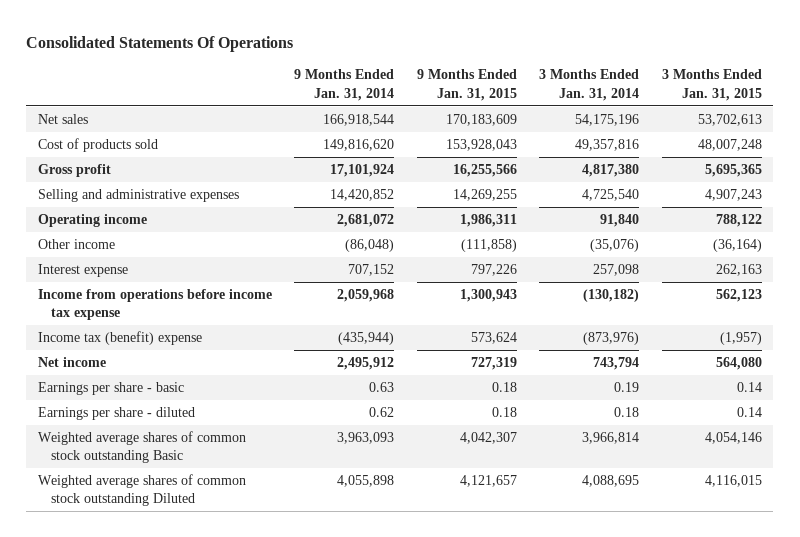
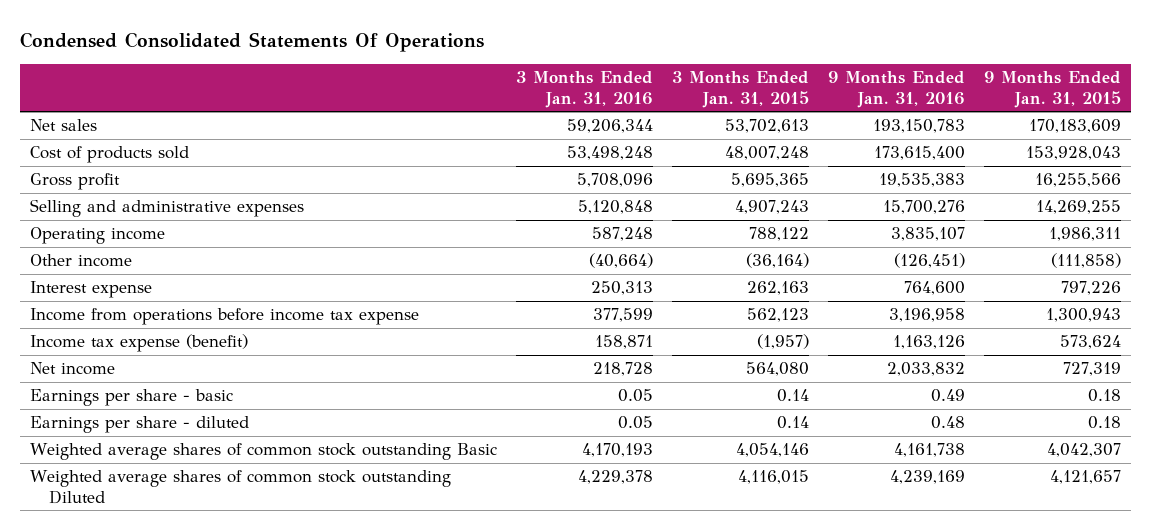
[26,36,294,53] Consolidated Statements Of Operations -> [20,31,485,52] Condensed Consolidated Statements Of Operations
[294,69,395,101] 9 Months Ended Jan. 31, 2014 -> none
[539,69,640,101] 3 Months Ended Jan. 31, 2014 -> none
none -> [516,71,654,108] 3 Months Ended Jan. 31, 2016
none -> [828,71,966,108] 9 Months Ended Jan. 31, 2016
[37,331,202,346] Income tax (benefit) expense -> [29,334,248,353] Income tax expense (benefit)

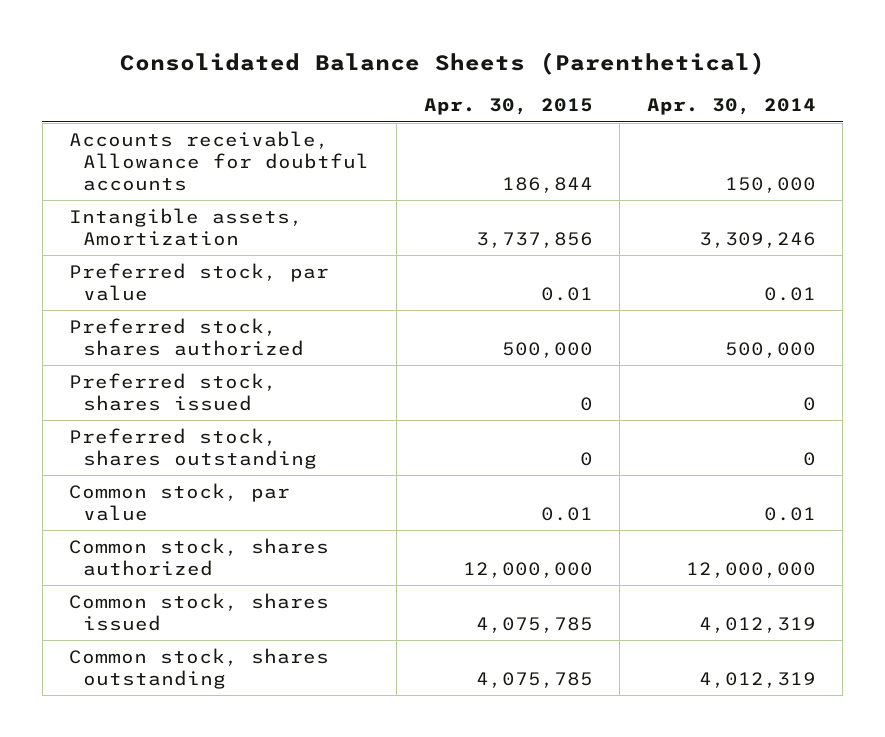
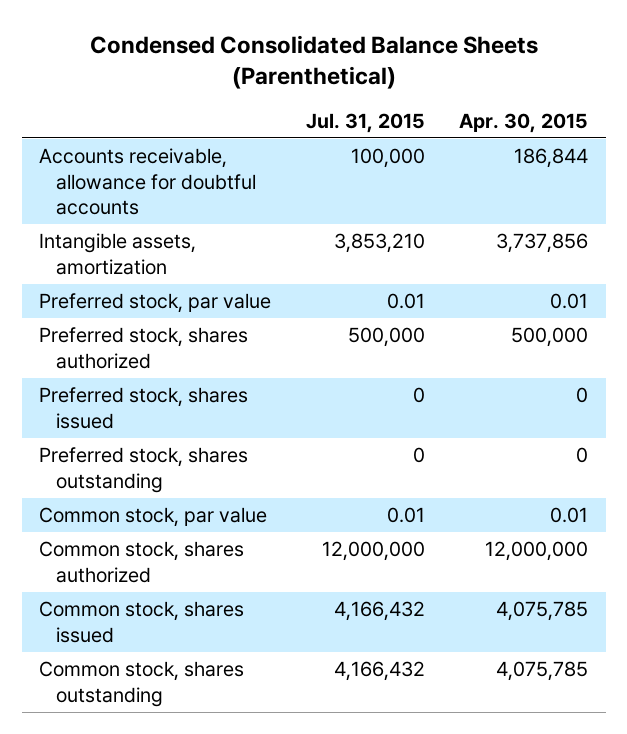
[119,52,765,76] Consolidated Balance Sheets (Parenthetical) -> [89,34,538,89] Condensed Consolidated Balance Sheets (Parenthetical)
[646,98,816,116] Apr. 30, 2014 -> none
none -> [305,113,425,134] Jul. 31, 2015
[69,130,370,191] Accounts receivable, Allowance for doubtful accounts -> [39,148,256,216] Accounts receivable, allowance for doubtful accounts
[69,207,304,246] Intangible assets, Amortization -> [39,233,197,275] Intangible assets, amortization

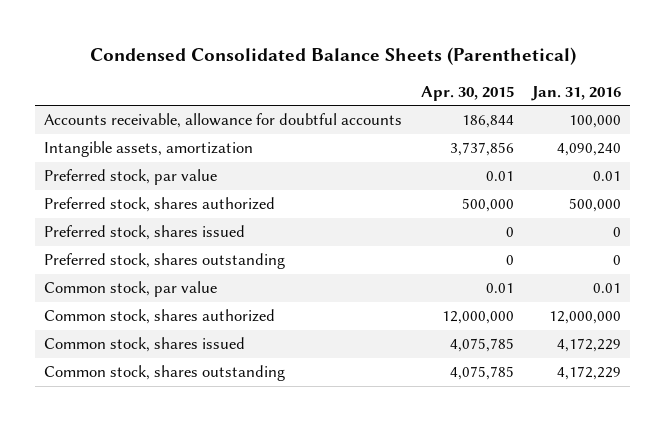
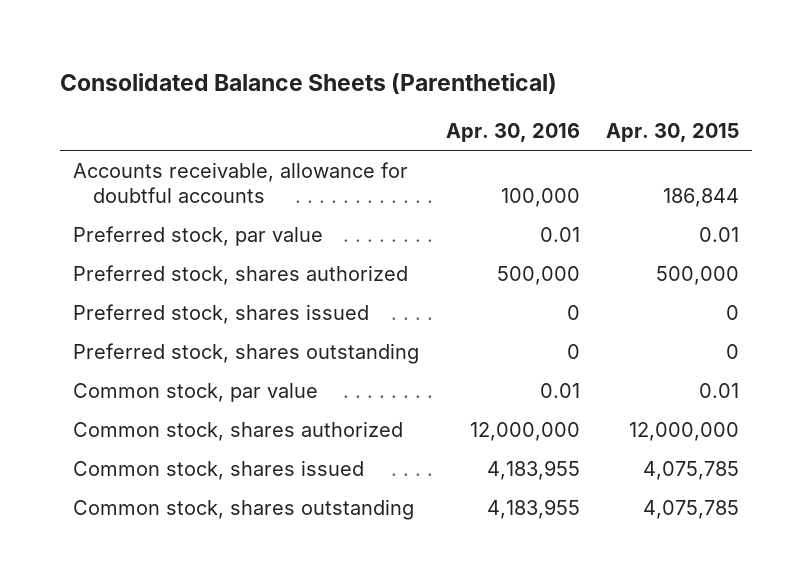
[89,47,576,66] Condensed Consolidated Balance Sheets (Parenthetical) -> [60,73,558,95] Consolidated Balance Sheets (Parenthetical)
[530,86,621,102] Jan. 31, 2016 -> none
none -> [445,122,580,142] Apr. 30, 2016
[44,141,254,158] Intangible assets, amortization -> none

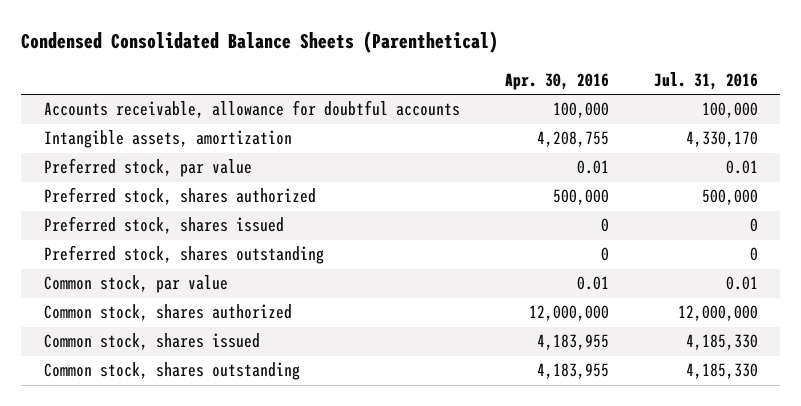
[60,73,558,95] Consolidated Balance Sheets (Parenthetical) -> [21,30,499,53] Condensed Consolidated Balance Sheets (Parenthetical)
[605,122,739,142] Apr. 30, 2015 -> none
none -> [653,71,758,90] Jul. 31, 2016
none -> [43,130,292,149] Intangible assets, amortization

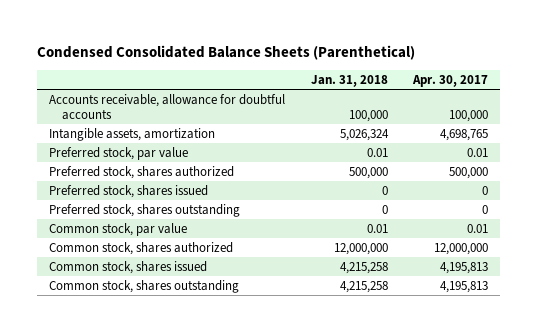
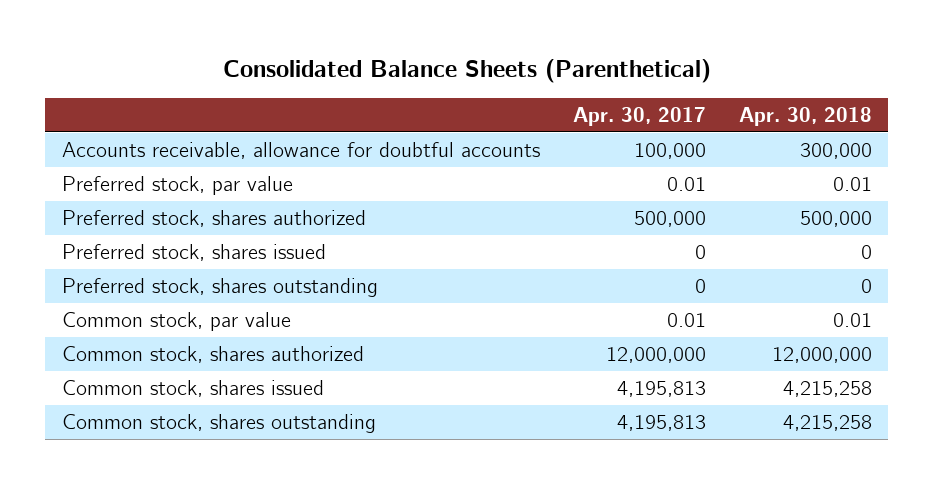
[36,44,415,60] Condensed Consolidated Balance Sheets (Parenthetical) -> [222,59,711,84] Consolidated Balance Sheets (Parenthetical)
[310,74,388,87] Jan. 31, 2018 -> none
none -> [738,107,872,127] Apr. 30, 2018
[49,127,216,141] Intangible assets, amortization -> none

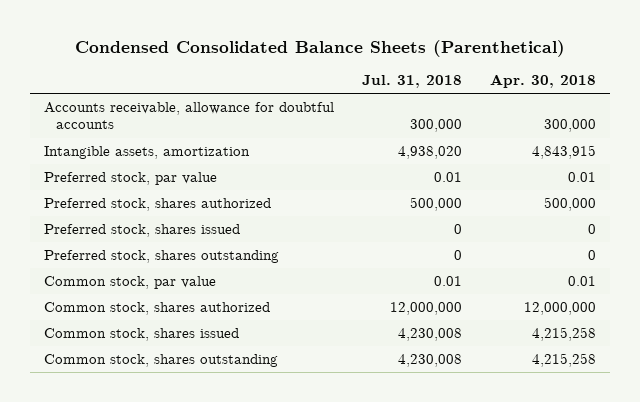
[222,59,711,84] Consolidated Balance Sheets (Parenthetical) -> [75,39,566,57] Condensed Consolidated Balance Sheets (Parenthetical)
[572,107,706,127] Apr. 30, 2017 -> none
none -> [362,75,463,89] Jul. 31, 2018
none -> [44,146,251,160] Intangible assets, amortization

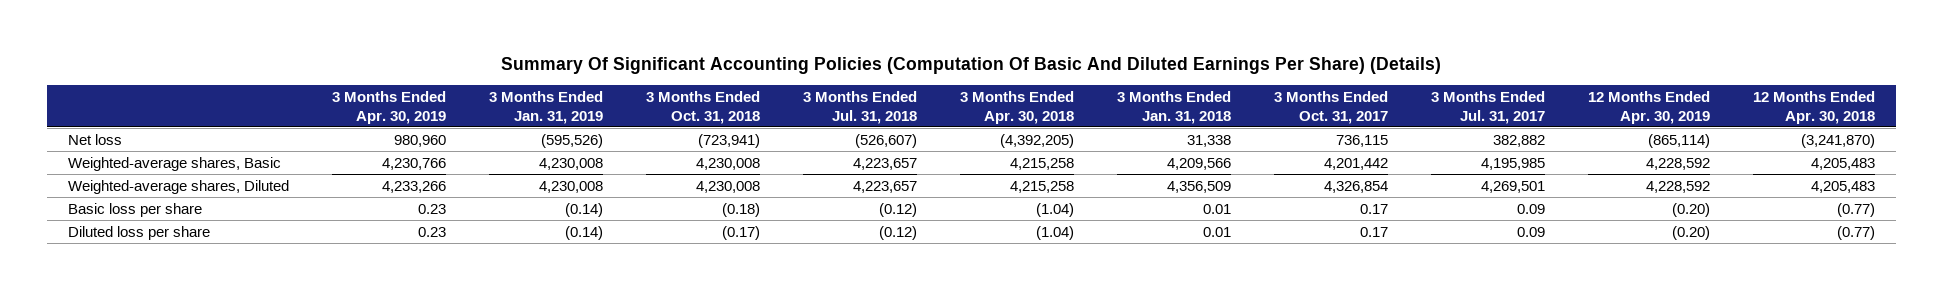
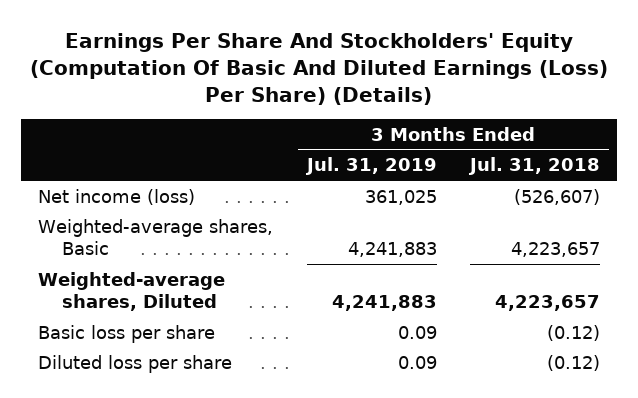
[501,56,1442,74] Summary Of Significant Accounting Policies (Computation Of Basic And Diluted Earnings Per Share) (Details) -> [30,33,609,106] Earnings Per Share And Stockholders' Equity (Computation Of Basic And Diluted Earnings (Loss) Per Share) (Details)
[331,90,446,124] 3 Months Ended Apr. 30, 2019 -> none
[488,90,603,124] 3 Months Ended Jan. 31, 2019 -> none
[645,90,760,124] 3 Months Ended Oct. 31, 2018 -> none
[959,90,1074,124] 3 Months Ended Apr. 30, 2018 -> none
[1116,90,1231,124] 3 Months Ended Jan. 31, 2018 -> none
[1273,90,1388,124] 3 Months Ended Oct. 31, 2017 -> none
[1430,90,1545,124] 3 Months Ended Jul. 31, 2017 -> none
[1587,90,1710,124] 12 Months Ended Apr. 30, 2019 -> none
[1752,90,1875,124] 12 Months Ended Apr. 30, 2018 -> none
none -> [304,157,437,176] Jul. 31, 2019
[68,133,123,145] Net loss -> [38,188,196,205] Net income (loss)

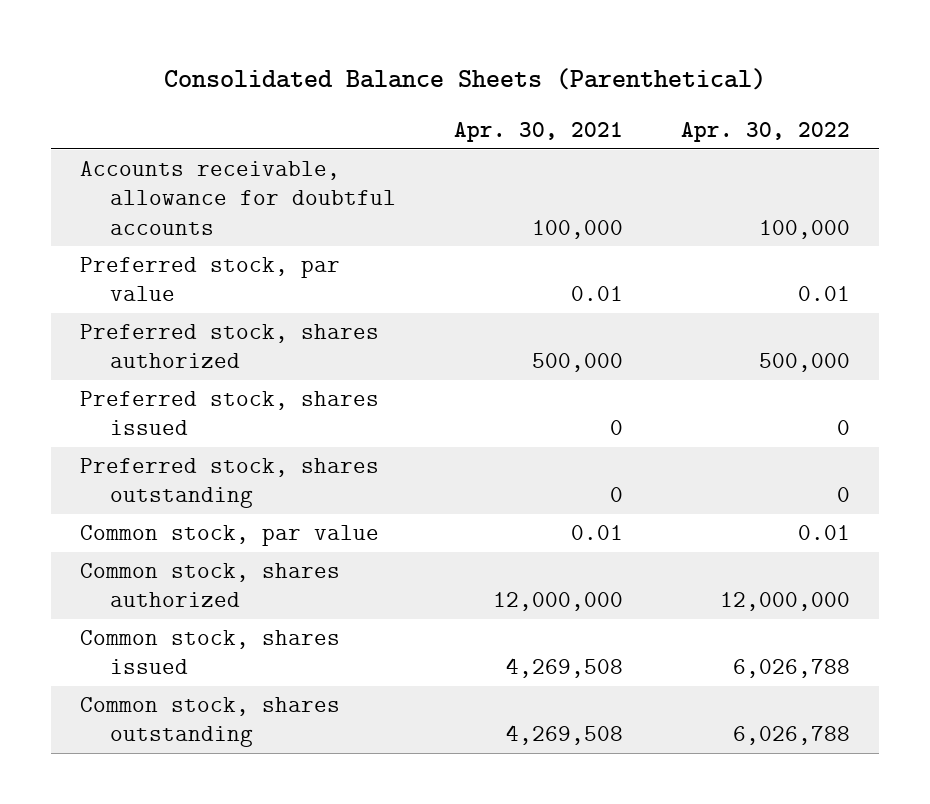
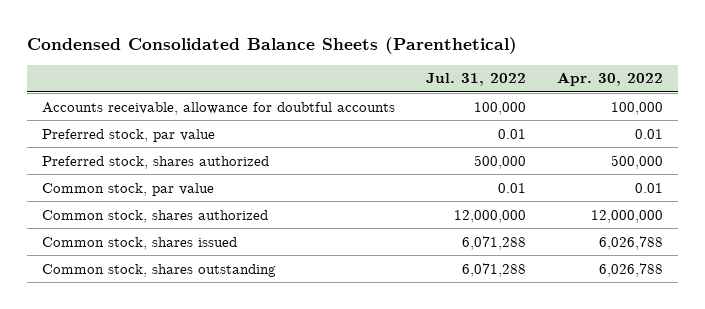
[163,68,766,91] Consolidated Balance Sheets (Parenthetical) -> [26,36,517,54] Condensed Consolidated Balance Sheets (Parenthetical)
[453,121,623,142] Apr. 30, 2021 -> none
none -> [426,73,527,87] Jul. 31, 2022
[79,391,379,436] Preferred stock, shares issued -> none
[79,458,379,509] Preferred stock, shares outstanding -> none

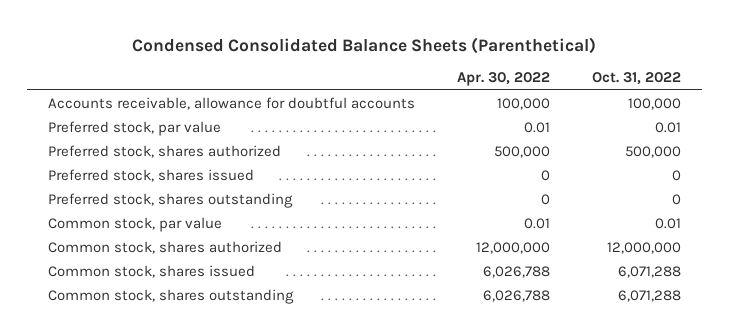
[426,73,527,87] Jul. 31, 2022 -> none
none -> [591,72,681,86] Oct. 31, 2022
none -> [48,168,255,182] Preferred stock, shares issued
none -> [48,192,294,208] Preferred stock, shares outstanding

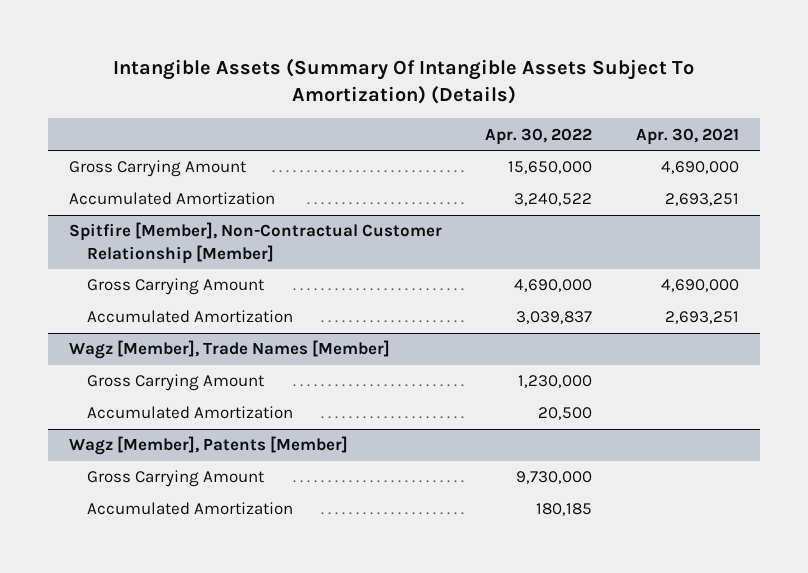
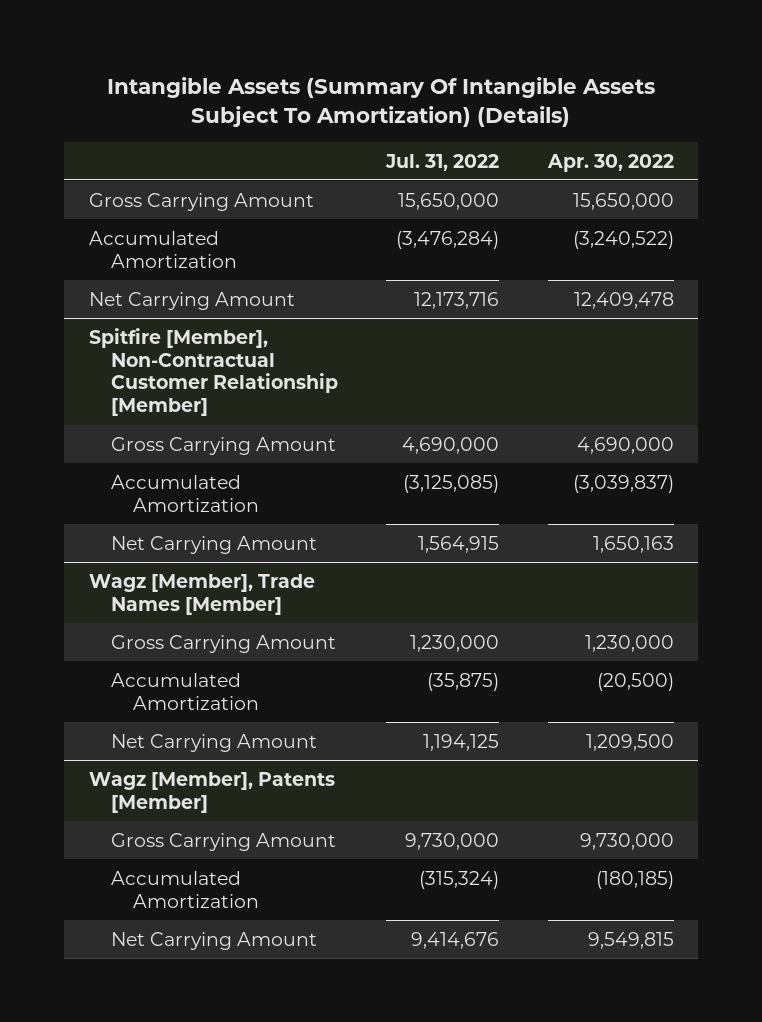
[635,127,739,145] Apr. 30, 2021 -> none
none -> [385,153,500,171] Jul. 31, 2022
[514,193,593,207] 3,240,522 -> [572,230,674,249] (3,240,522)
none -> [88,291,295,310] Net Carrying Amount
[516,311,593,325] 3,039,837 -> [572,474,674,493] (3,039,837)
none -> [110,535,317,554] Net Carrying Amount
[538,407,593,421] 20,500 -> [596,672,674,691] (20,500)
none -> [110,733,317,752] Net Carrying Amount
[536,503,593,517] 180,185 -> [595,870,674,889] (180,185)
none -> [110,931,317,950] Net Carrying Amount

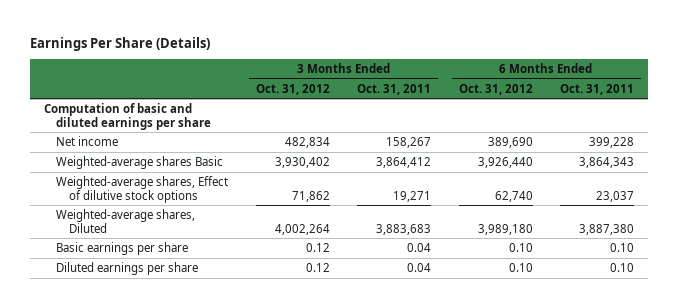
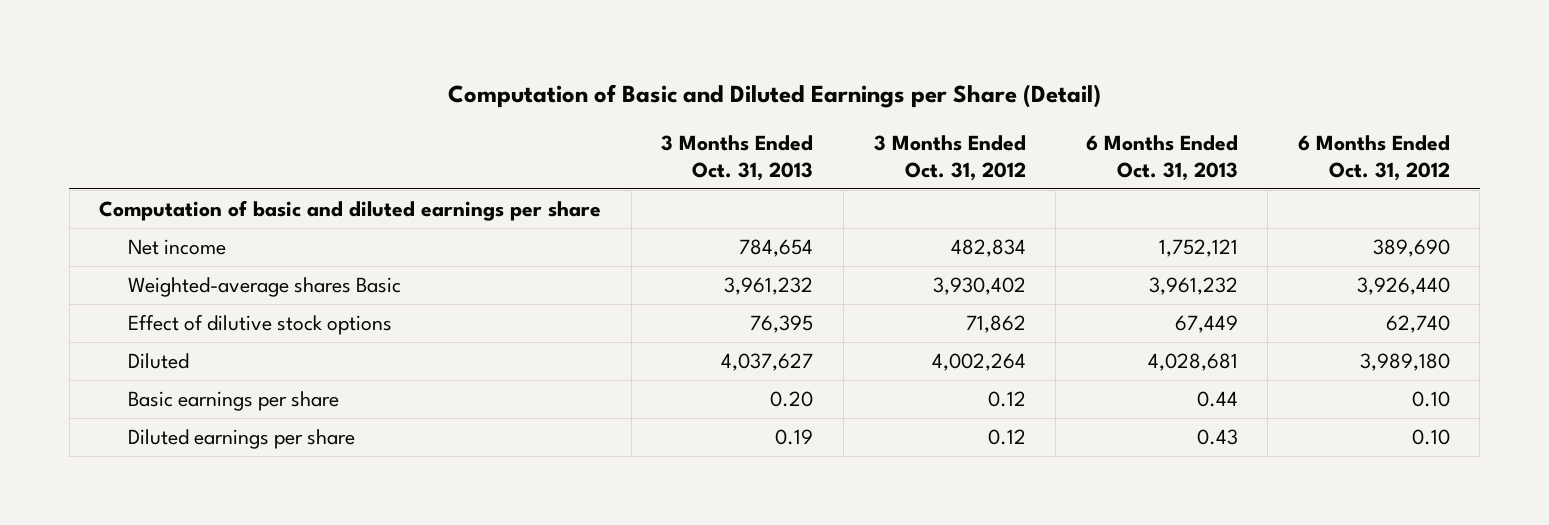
[30,36,211,51] Earnings Per Share (Details) -> [447,84,1101,109] Computation of Basic and Diluted Earnings per Share (Detail)
[357,83,432,95] Oct. 31, 2011 -> none
[560,83,635,95] Oct. 31, 2011 -> none
none -> [661,134,814,181] 3 Months Ended Oct. 31, 2013
none -> [1085,134,1238,181] 6 Months Ended Oct. 31, 2013
[56,175,229,203] Weighted-average shares, Effect of dilutive stock options -> [128,314,393,336] Effect of dilutive stock options
[56,208,196,233] Weighted-average shares, Diluted -> [128,353,190,370] Diluted

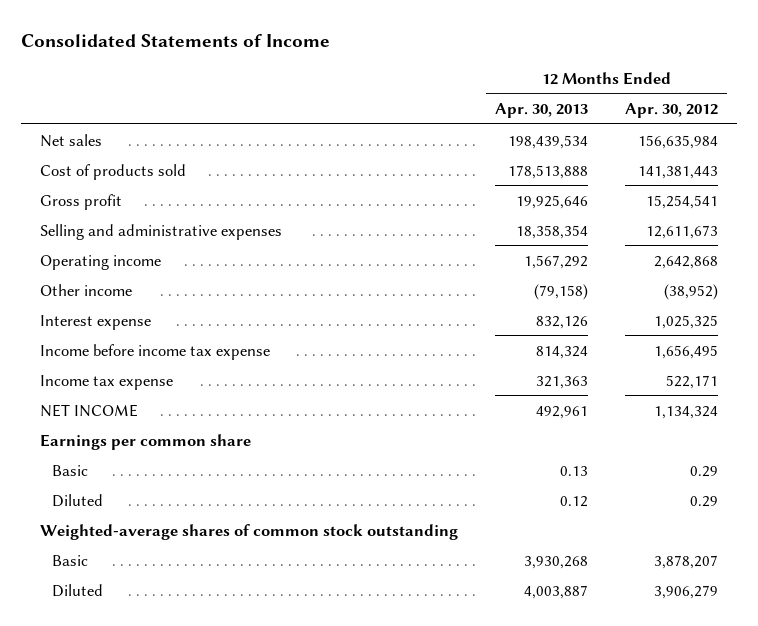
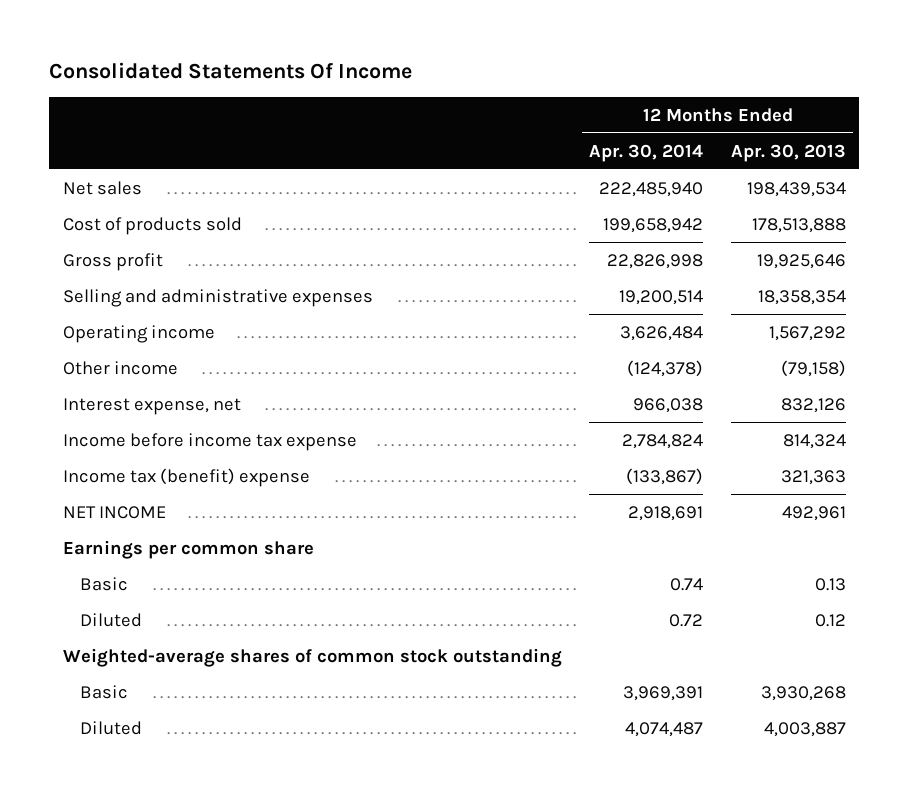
[21,33,331,47] Consolidated Statements of Income -> [49,62,413,80] Consolidated Statements Of Income
[625,103,719,119] Apr. 30, 2012 -> none
none -> [589,143,704,162] Apr. 30, 2014
[39,314,151,330] Interest expense -> [62,397,241,415] Interest expense, net
[39,374,173,390] Income tax expense -> [62,467,310,487] Income tax (benefit) expense

